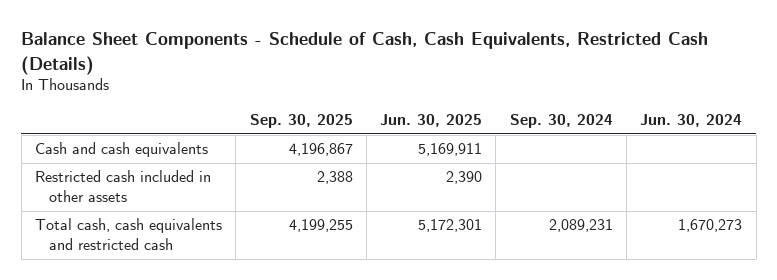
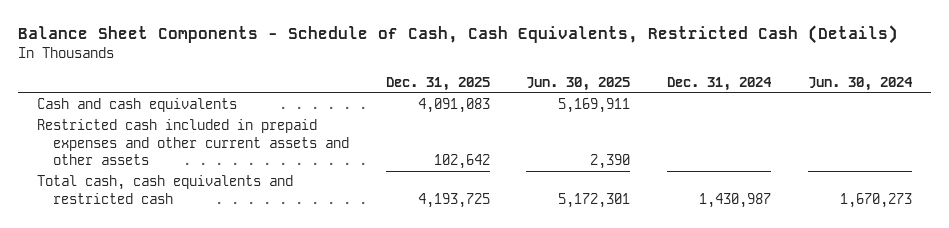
[249,114,353,129] Sep. 30, 2025 -> none
[509,114,613,129] Sep. 30, 2024 -> none
none -> [385,76,490,91] Dec. 31, 2025
none -> [667,76,773,91] Dec. 31, 2024
[35,170,212,203] Restricted cash included in other assets -> [36,119,349,166] Restricted cash included in prepaid expenses and other current assets and other assets

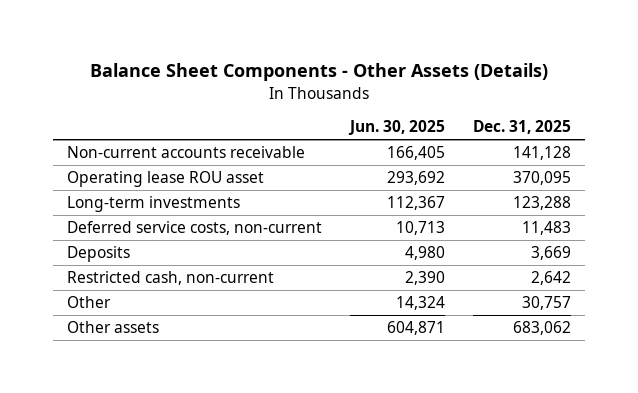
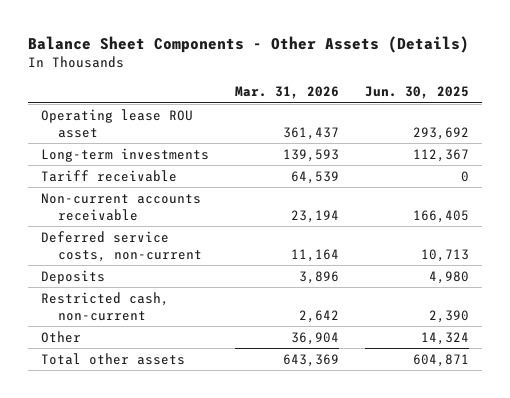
[472,120,571,135] Dec. 31, 2025 -> none
none -> [235,86,340,100] Mar. 31, 2026
none -> [41,169,178,182] Tariff receivable
[66,146,305,159] Non-current accounts receivable -> [41,192,202,222] Non-current accounts receivable
[66,321,159,334] Other assets -> [41,352,186,365] Total other assets

